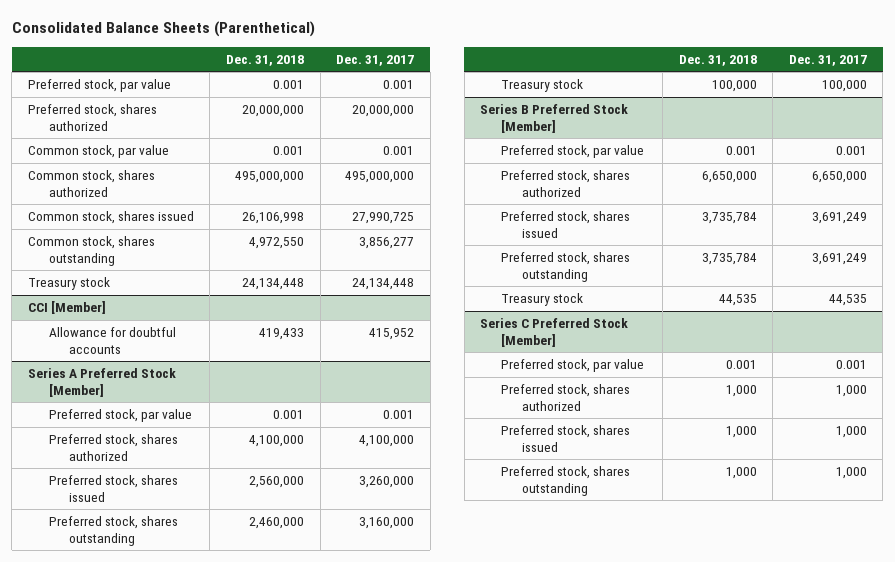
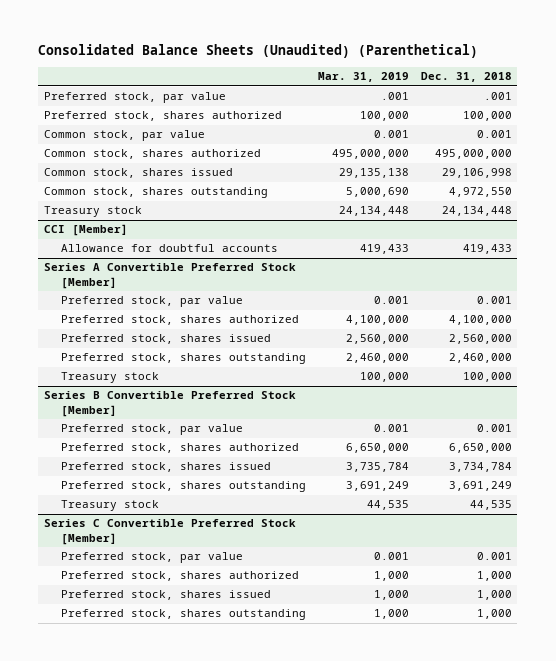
[11,20,315,37] Consolidated Balance Sheets (Parenthetical) -> [38,44,479,59] Consolidated Balance Sheets (Unaudited) (Parenthetical)
[336,54,415,66] Dec. 31, 2017 -> none
none -> [318,72,410,83] Mar. 31, 2019
[273,80,305,90] 0.001 -> [483,92,512,101] .001
[242,105,305,118] 20,000,000 -> [462,111,512,122] 100,000
[242,212,305,225] 26,106,998 -> [441,168,512,179] 29,106,998
[27,368,176,397] Series A Preferred Stock [Member] -> [43,263,296,289] Series A Convertible Preferred Stock [Member]
[480,104,629,133] Series B Preferred Stock [Member] -> [43,391,296,417] Series B Convertible Preferred Stock [Member]
[701,212,757,225] 3,735,784 -> [448,462,512,473] 3,734,784
[701,253,757,266] 3,735,784 -> [448,481,512,492] 3,691,249
[480,318,629,347] Series C Preferred Stock [Member] -> [43,519,296,545] Series C Convertible Preferred Stock [Member]

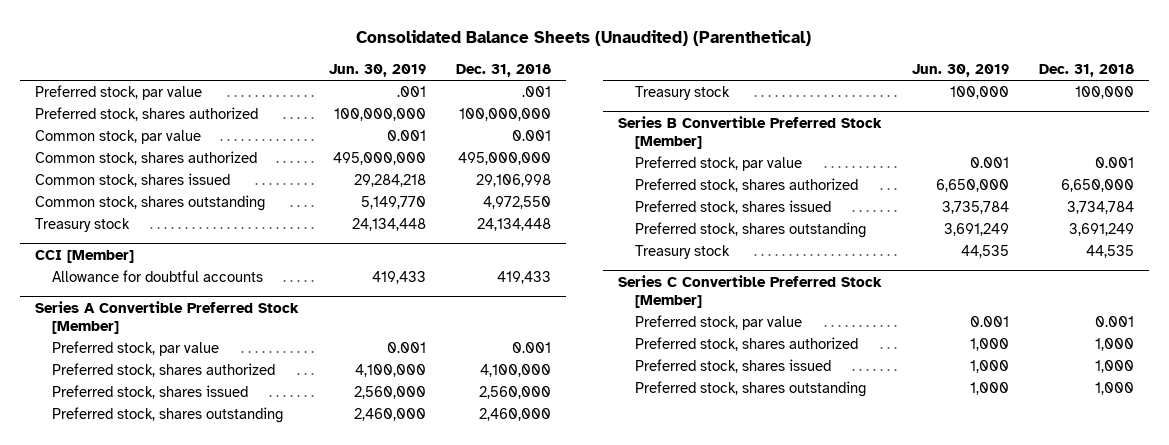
[318,72,410,83] Mar. 31, 2019 -> none
none -> [329,64,427,78] Jun. 30, 2019
[462,111,512,122] 100,000 -> [458,108,551,122] 100,000,000

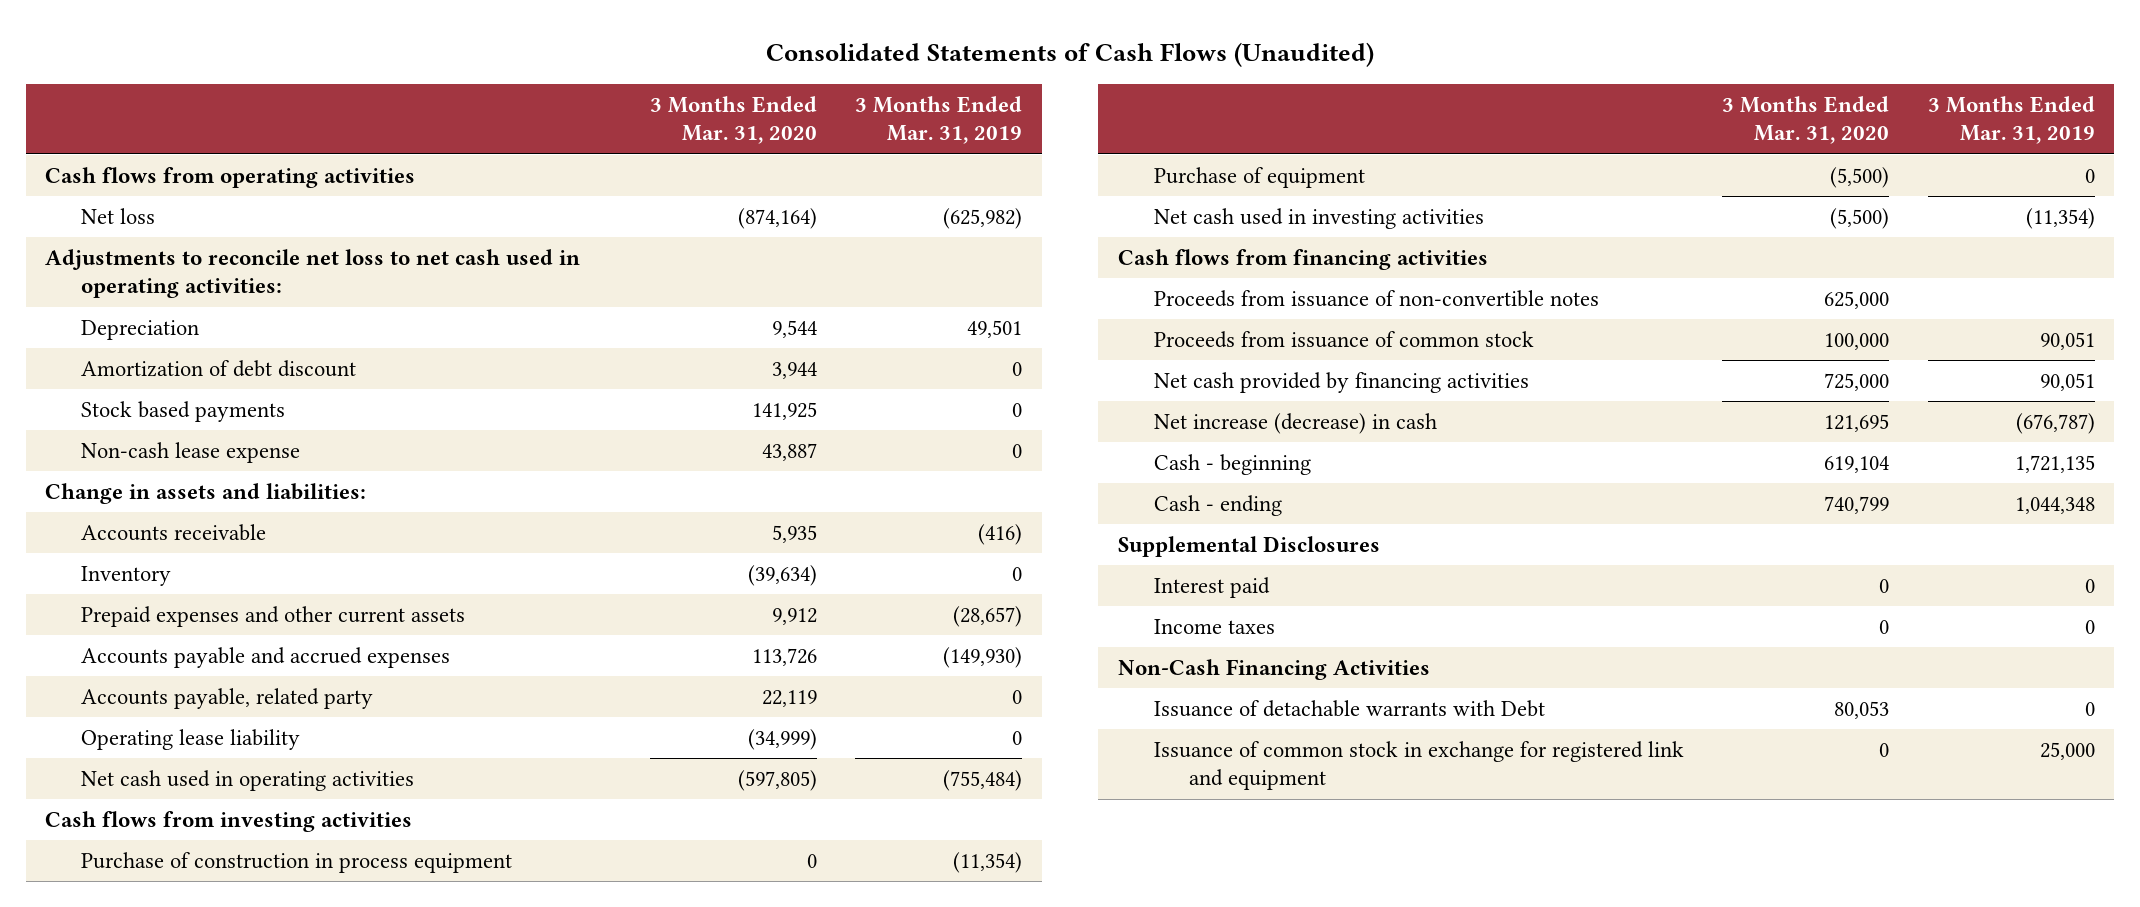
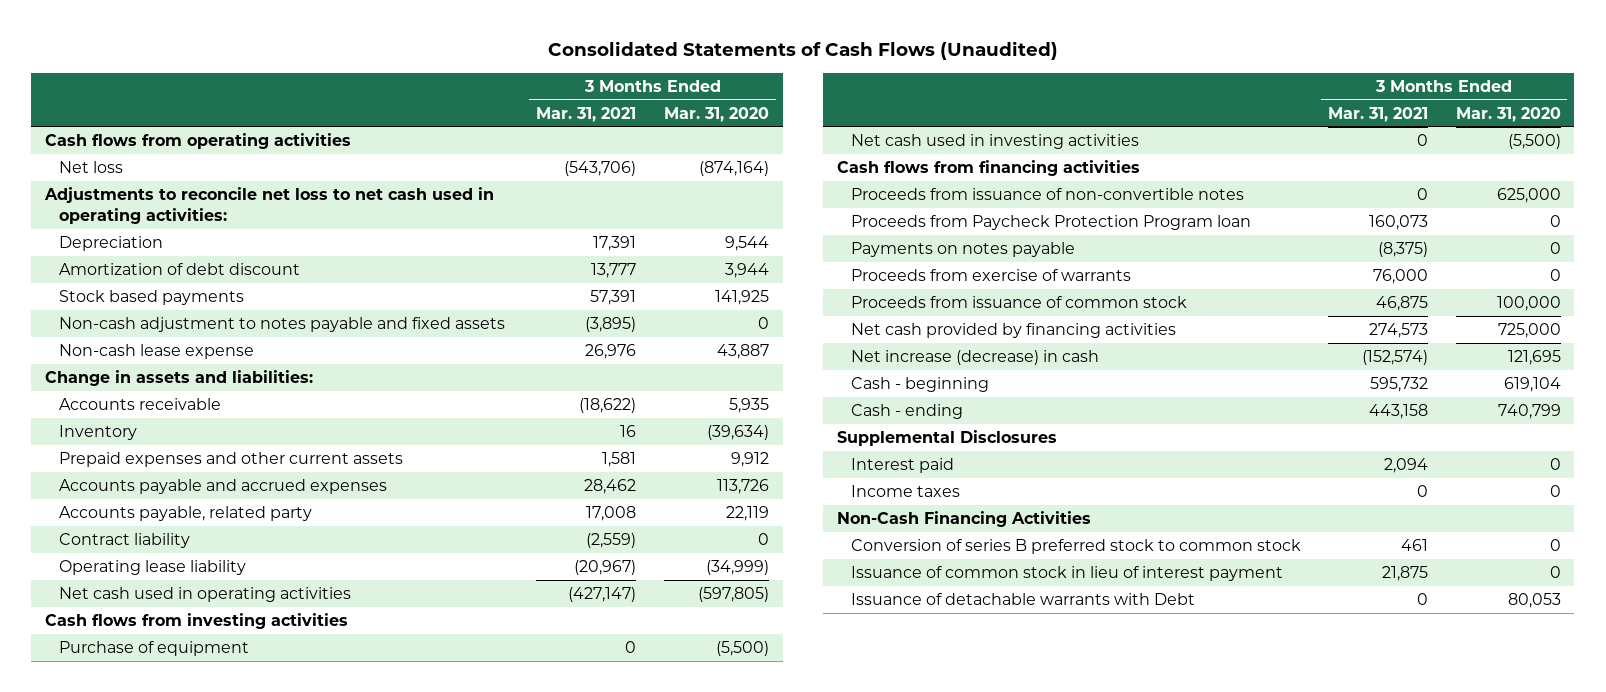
[855,95,1023,145] 3 Months Ended Mar. 31, 2019 -> none
none -> [536,106,637,122] Mar. 31, 2021
none -> [58,317,505,333] Non-cash adjustment to notes payable and fixed assets
none -> [58,533,190,549] Contract liability
[81,852,513,874] Purchase of construction in process equipment -> none
none -> [850,215,1251,231] Proceeds from Paycheck Protection Program loan
none -> [850,242,1075,258] Payments on notes payable
none -> [850,269,1131,282] Proceeds from exercise of warrants
none -> [850,539,1301,555] Conversion of series B preferred stock to common stock
none -> [850,566,1283,582] Issuance of common stock in lieu of interest payment
[1153,741,1684,791] Issuance of common stock in exchange for registered link and equipment -> none

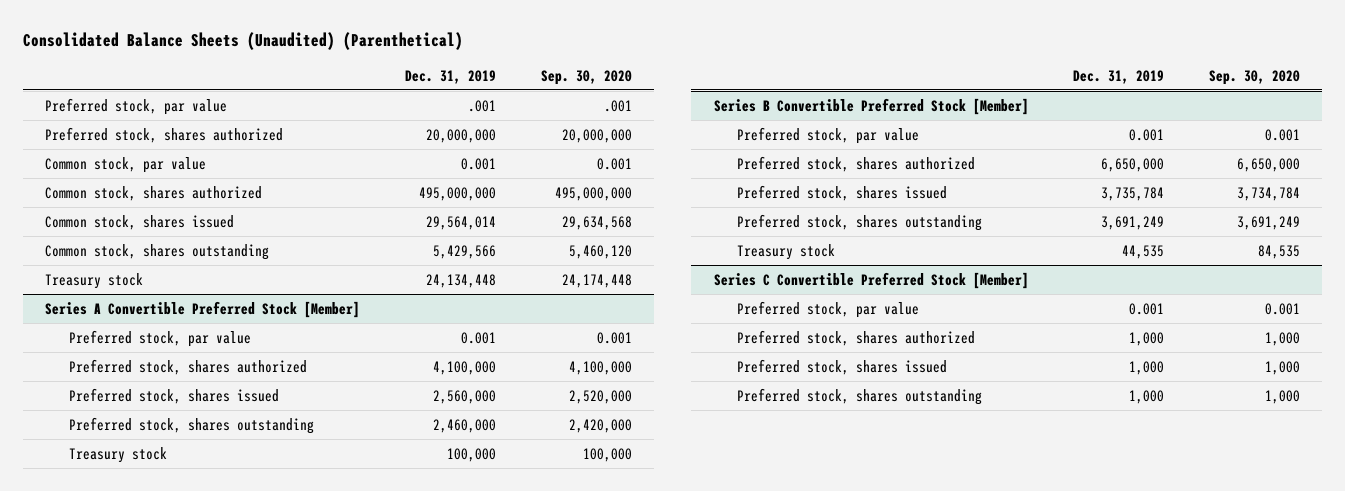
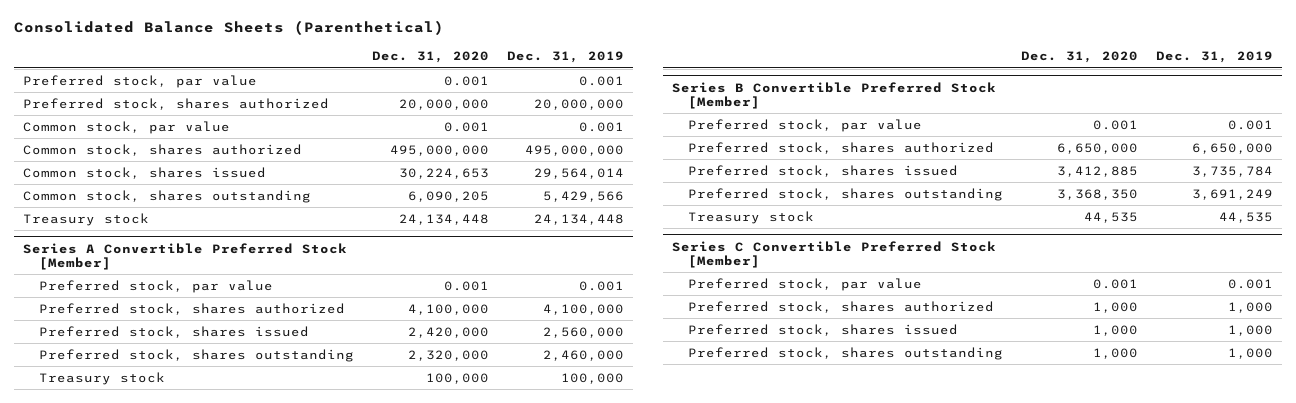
[23,32,464,51] Consolidated Balance Sheets (Unaudited) (Parenthetical) -> [14,20,445,36] Consolidated Balance Sheets (Parenthetical)
[540,69,632,85] Sep. 30, 2020 -> none
none -> [372,51,490,64] Dec. 31, 2020
[467,99,496,112] .001 -> [579,75,625,86] 0.001

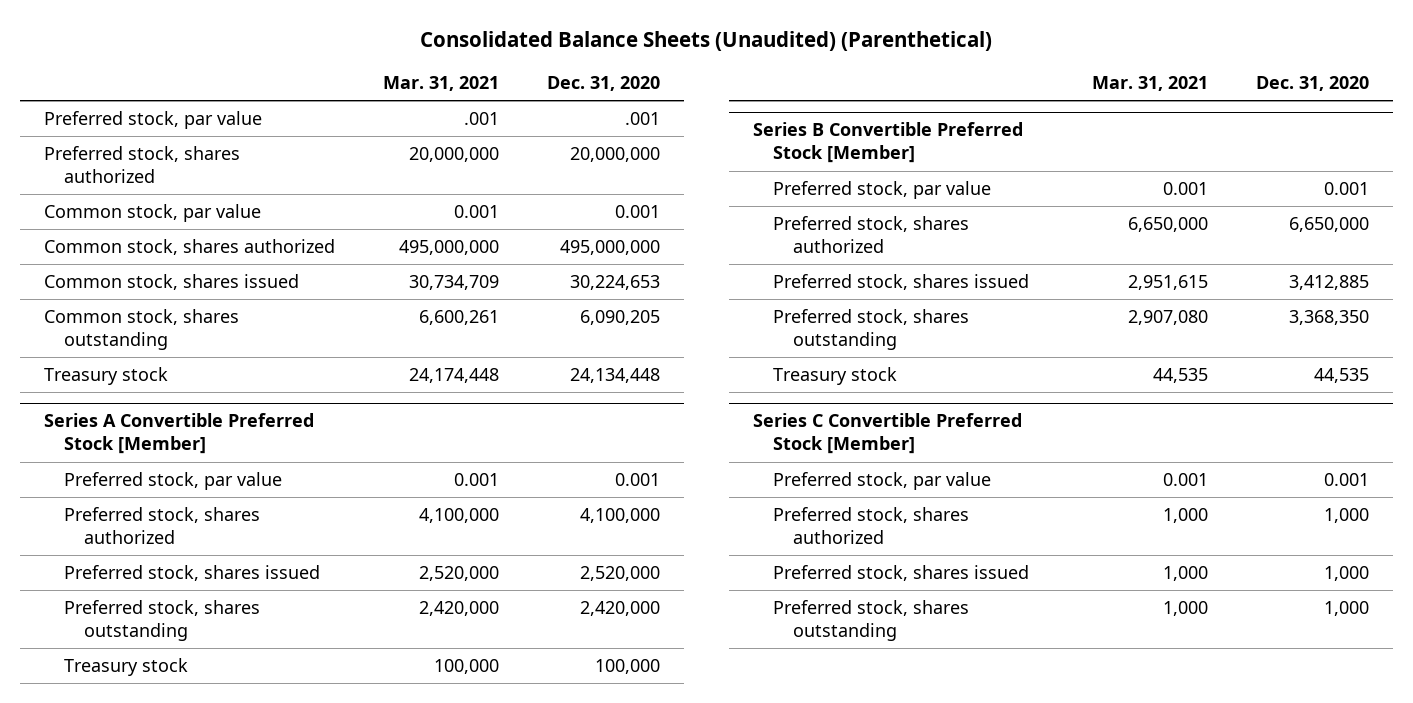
[14,20,445,36] Consolidated Balance Sheets (Parenthetical) -> [420,31,993,52] Consolidated Balance Sheets (Unaudited) (Parenthetical)
[507,51,625,64] Dec. 31, 2019 -> none
none -> [382,76,499,92] Mar. 31, 2021
[444,75,490,86] 0.001 -> [625,111,661,125] .001
[408,326,490,338] 2,420,000 -> [580,565,661,581] 2,520,000
[408,349,490,361] 2,320,000 -> [580,600,661,616] 2,420,000

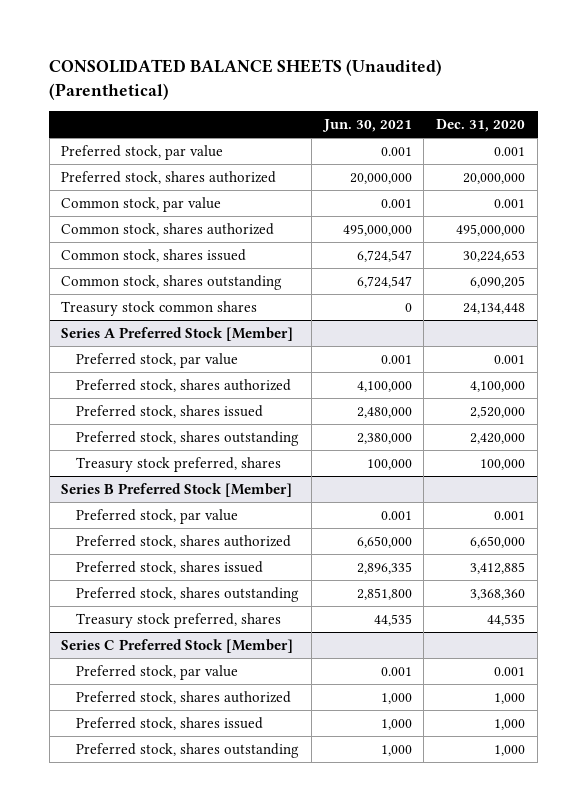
[420,31,993,52] Consolidated Balance Sheets (Unaudited) (Parenthetical) -> [49,59,443,100] CONSOLIDATED BALANCE SHEETS (Unaudited) (Parenthetical)
[382,76,499,92] Mar. 31, 2021 -> none
none -> [321,118,412,132] Jun. 30, 2021
[625,111,661,125] .001 -> [494,147,526,157] 0.001
[43,366,168,385] Treasury stock -> [61,301,258,317] Treasury stock common shares
[43,413,314,455] Series A Convertible Preferred Stock [Member] -> [61,327,294,342] Series A Preferred Stock [Member]
[64,657,189,676] Treasury stock -> [75,457,281,473] Treasury stock preferred, shares
[752,122,1023,164] Series B Convertible Preferred Stock [Member] -> [61,483,293,498] Series B Preferred Stock [Member]
[1288,309,1369,325] 3,368,350 -> [470,589,526,601] 3,368,360
[772,366,897,385] Treasury stock -> [75,613,281,629] Treasury stock preferred, shares
[752,413,1022,455] Series C Convertible Preferred Stock [Member] -> [61,639,294,654] Series C Preferred Stock [Member]

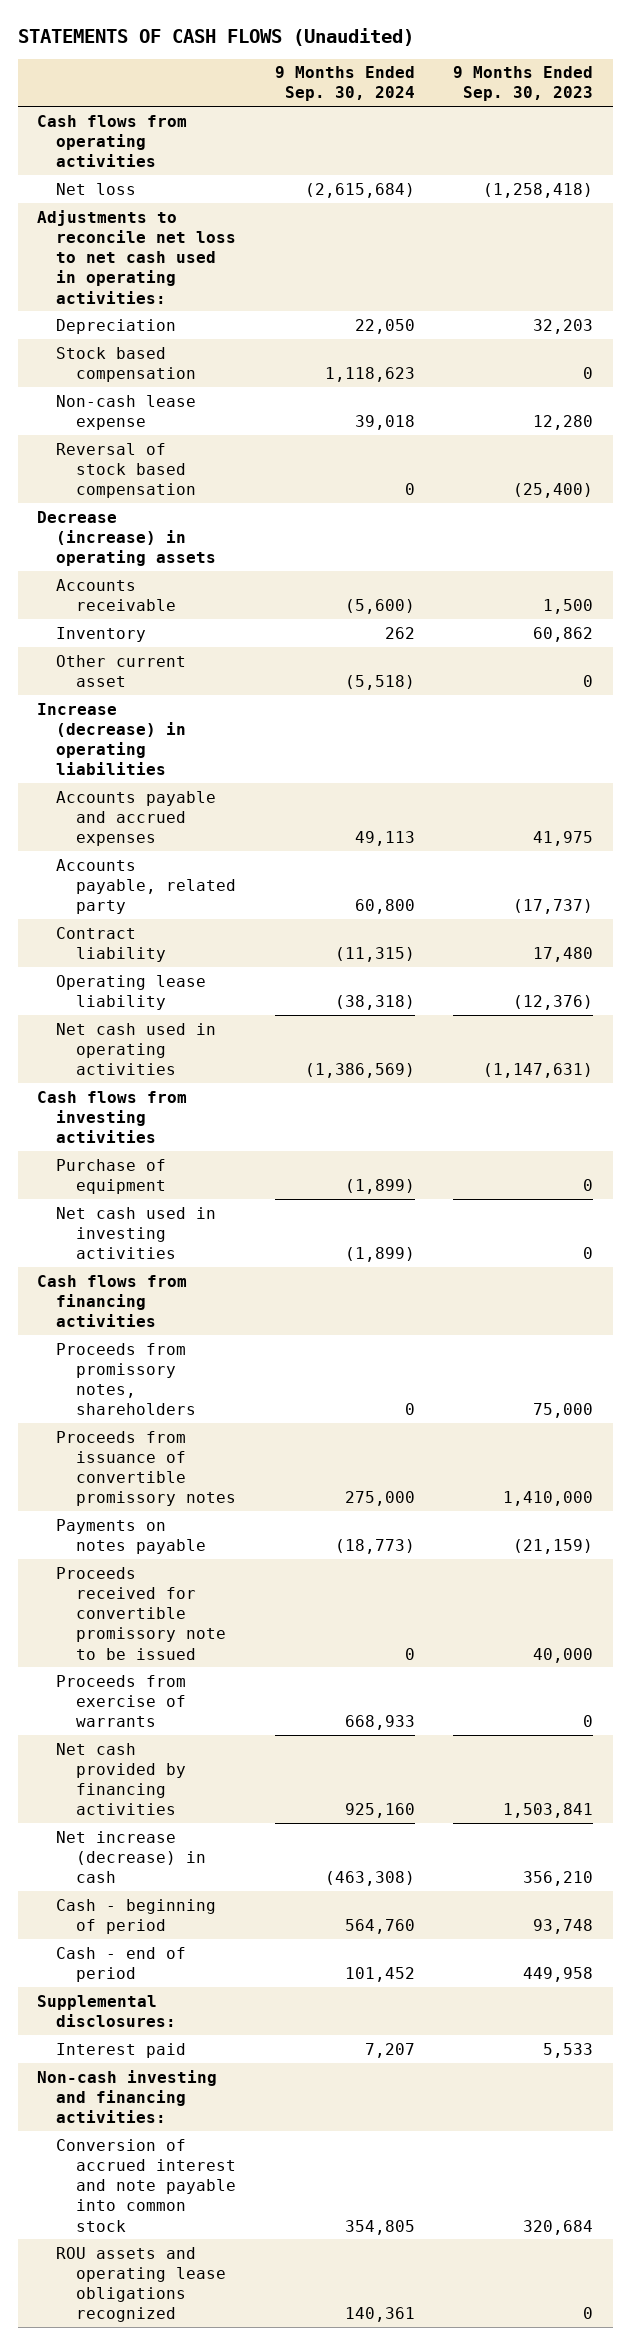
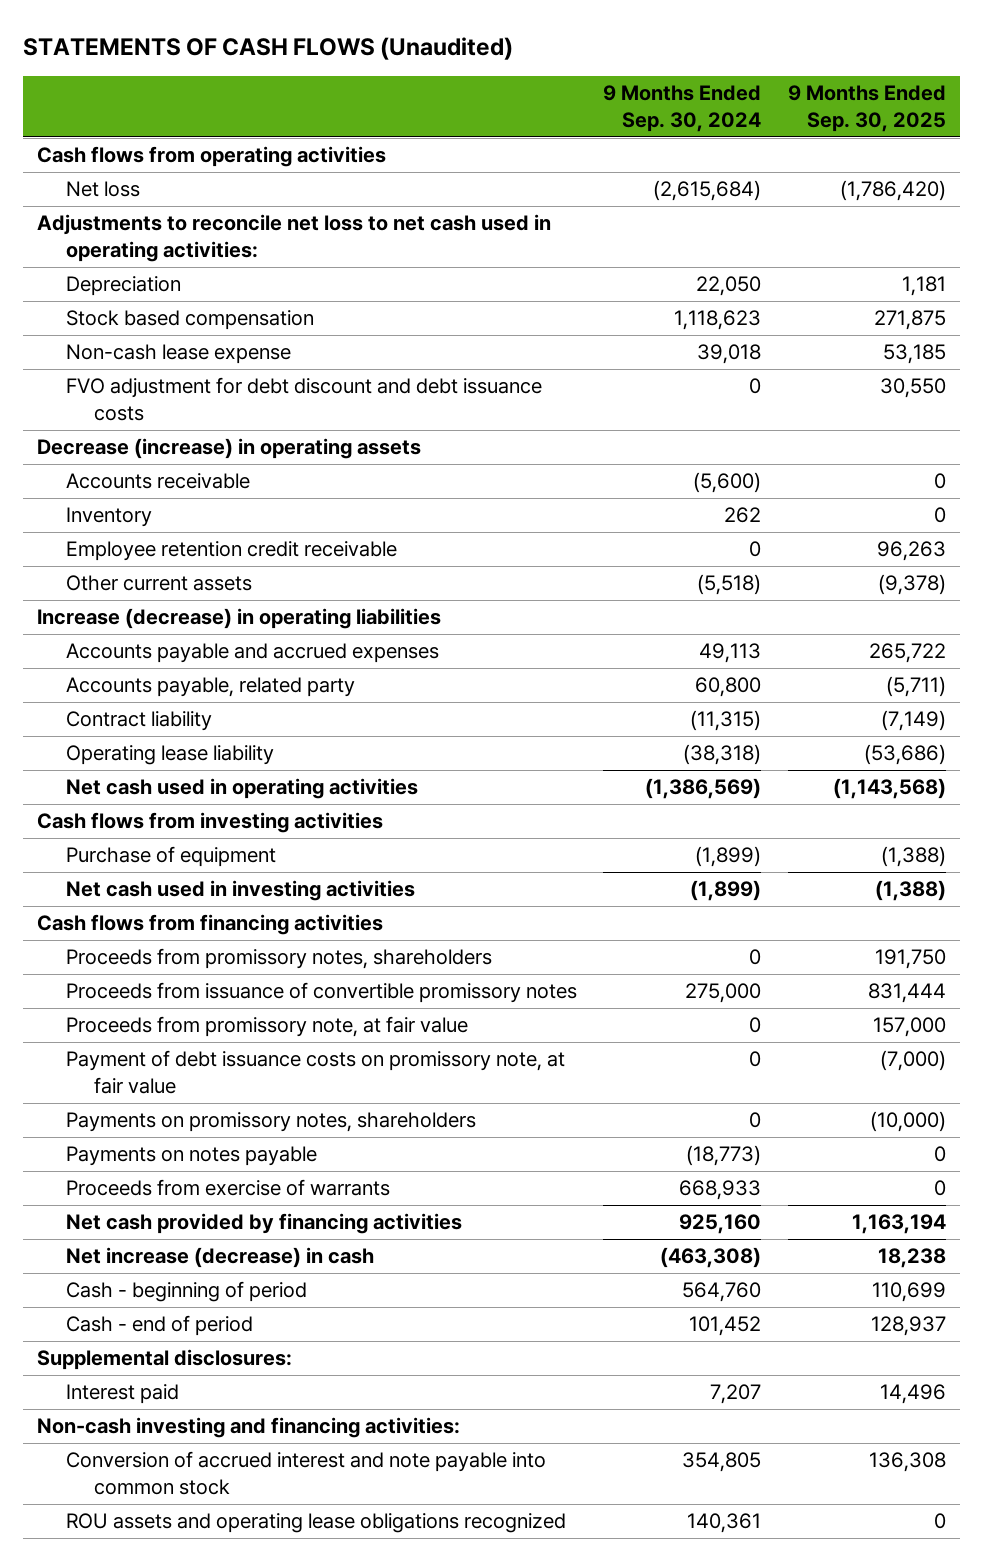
[453,66,594,102] 9 Months Ended Sep. 30, 2023 -> none
none -> [788,85,947,133] 9 Months Ended Sep. 30, 2025
[56,442,196,499] Reversal of stock based compensation -> none
none -> [65,377,542,422] FVO adjustment for debt discount and debt issuance costs
none -> [65,541,397,562] Employee retention credit receivable
[56,654,187,687] Other current asset -> [65,575,252,592] Other current assets
none -> [65,1016,468,1038] Proceeds from promissory note, at fair value
none -> [65,1050,565,1095] Payment of debt issuance costs on promissory note, at fair value
none -> [65,1112,476,1133] Payments on promissory notes, shareholders
[56,1566,226,1660] Proceeds received for convertible promissory note to be issued -> none

